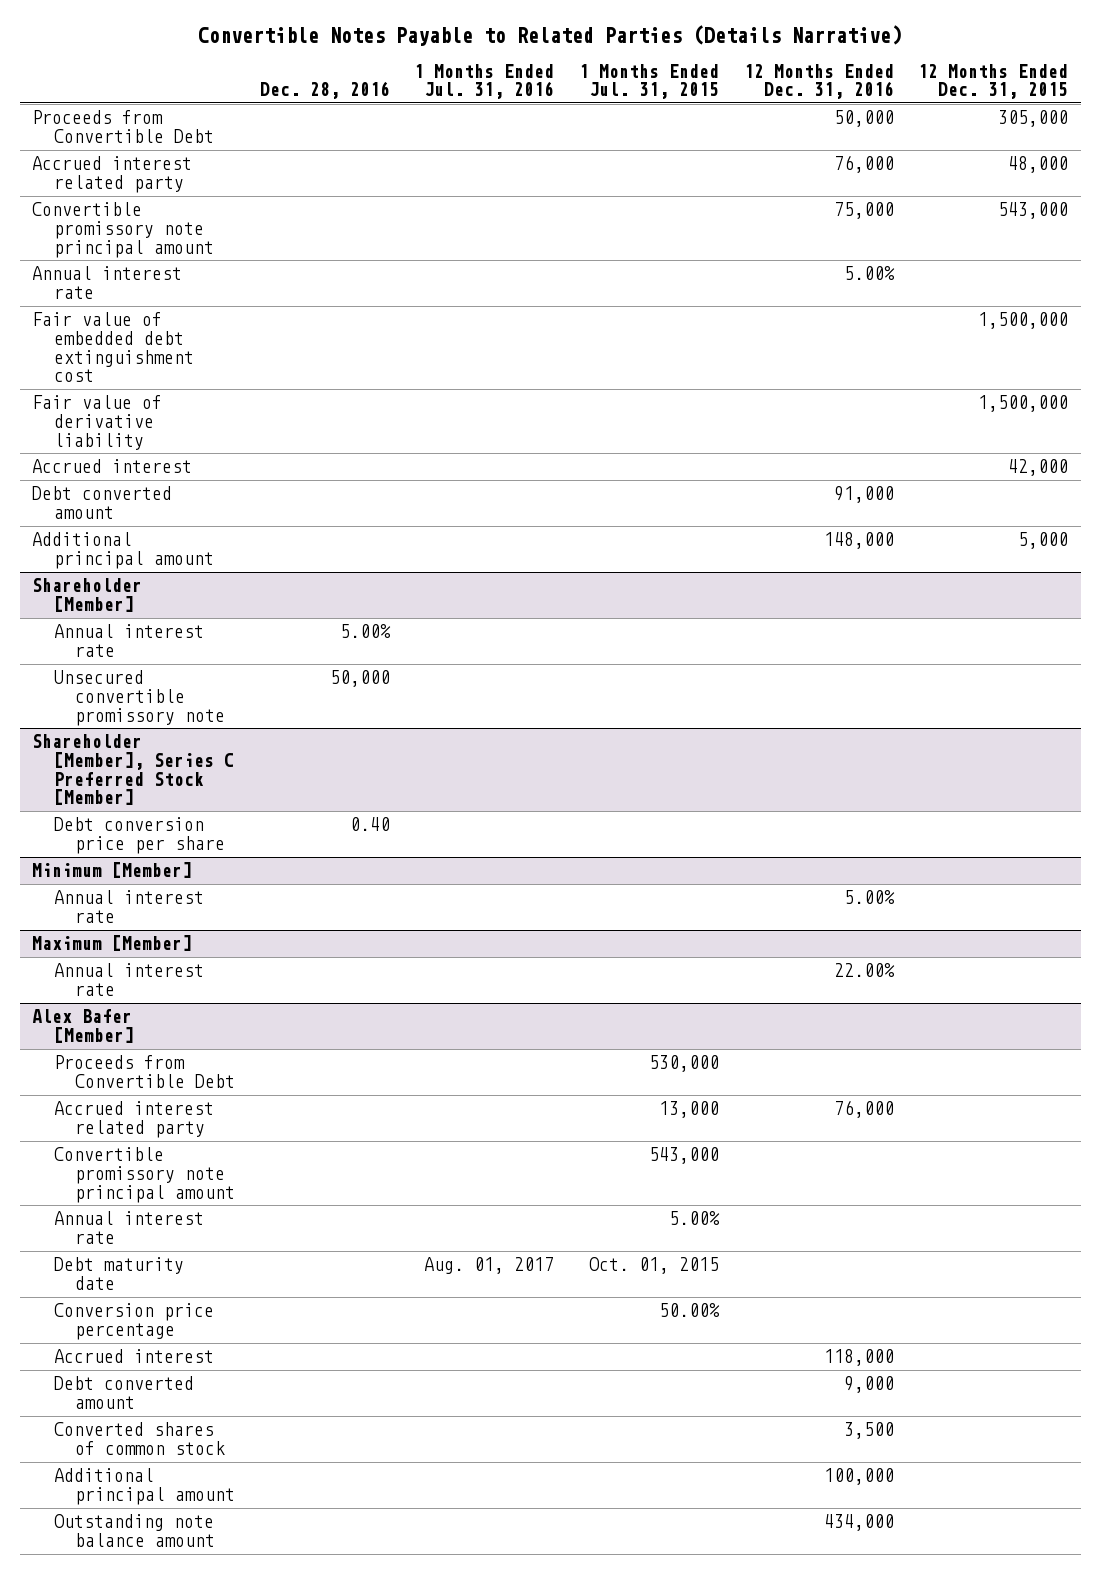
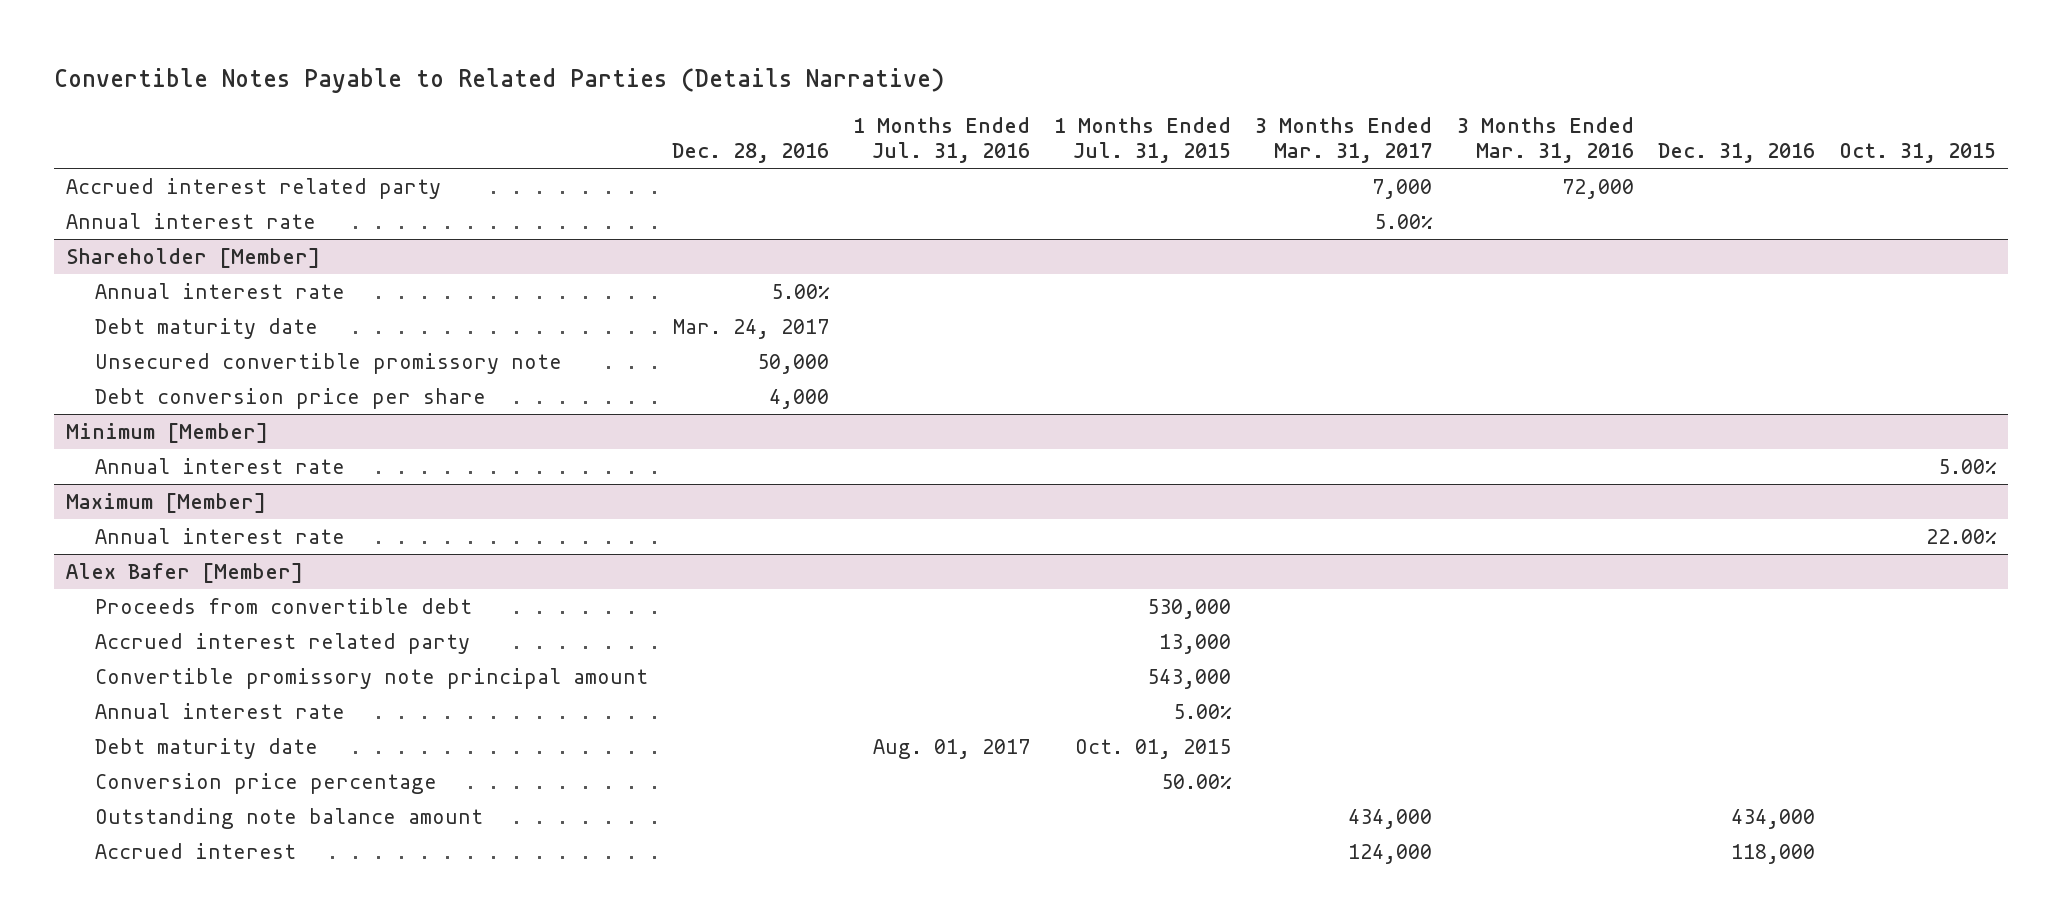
[743,63,894,100] 12 Months Ended Dec. 31, 2016 -> none
[918,63,1069,100] 12 Months Ended Dec. 31, 2015 -> none
none -> [1255,116,1433,163] 3 Months Ended Mar. 31, 2017
none -> [1456,116,1634,163] 3 Months Ended Mar. 31, 2016
none -> [1657,142,1815,163] Dec. 31, 2016
none -> [1838,142,1996,163] Oct. 31, 2015
[32,110,214,143] Proceeds from Convertible Debt -> none
[32,202,214,258] Convertible promissory note principal amount -> none
[32,312,194,383] Fair value of embedded debt extinguishment cost -> none
[32,395,163,450] Fair value of derivative liability -> none
[32,459,193,474] Accrued interest -> none
[32,486,173,519] Debt converted amount -> none
[32,532,214,569] Additional principal amount -> none
none -> [94,317,318,339] Debt maturity date
[32,734,234,806] Shareholder [Member], Series C Preferred Stock [Member] -> none
[53,817,226,854] Debt conversion price per share -> none
none -> [94,387,486,409] Debt conversion price per share
[53,1055,236,1088] Proceeds from Convertible Debt -> [94,597,472,614] Proceeds from convertible debt
[53,1376,194,1409] Debt converted amount -> none
[53,1422,226,1455] Converted shares of common stock -> none
[53,1468,236,1505] Additional principal amount -> none
[53,1349,214,1364] Accrued interest -> [94,842,296,859] Accrued interest

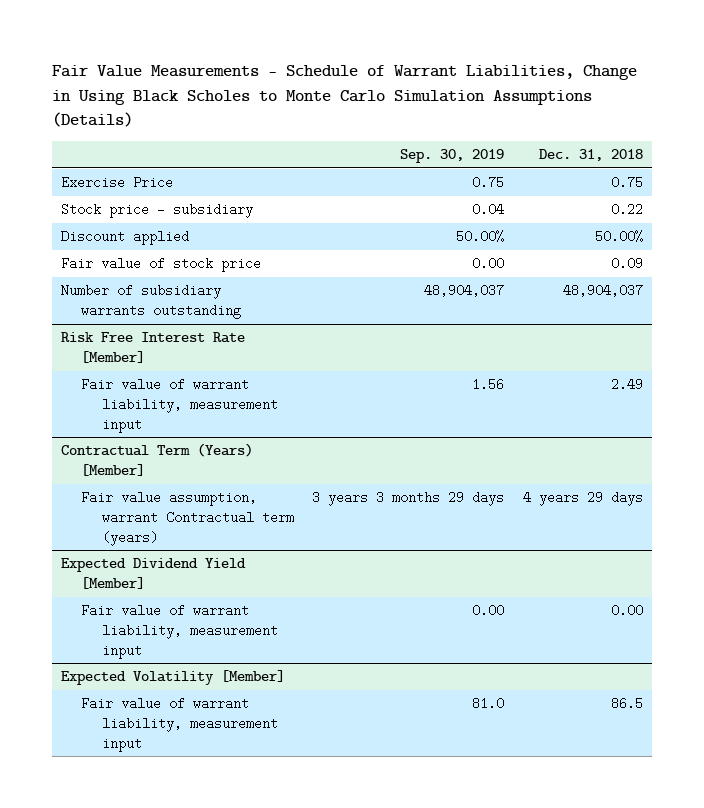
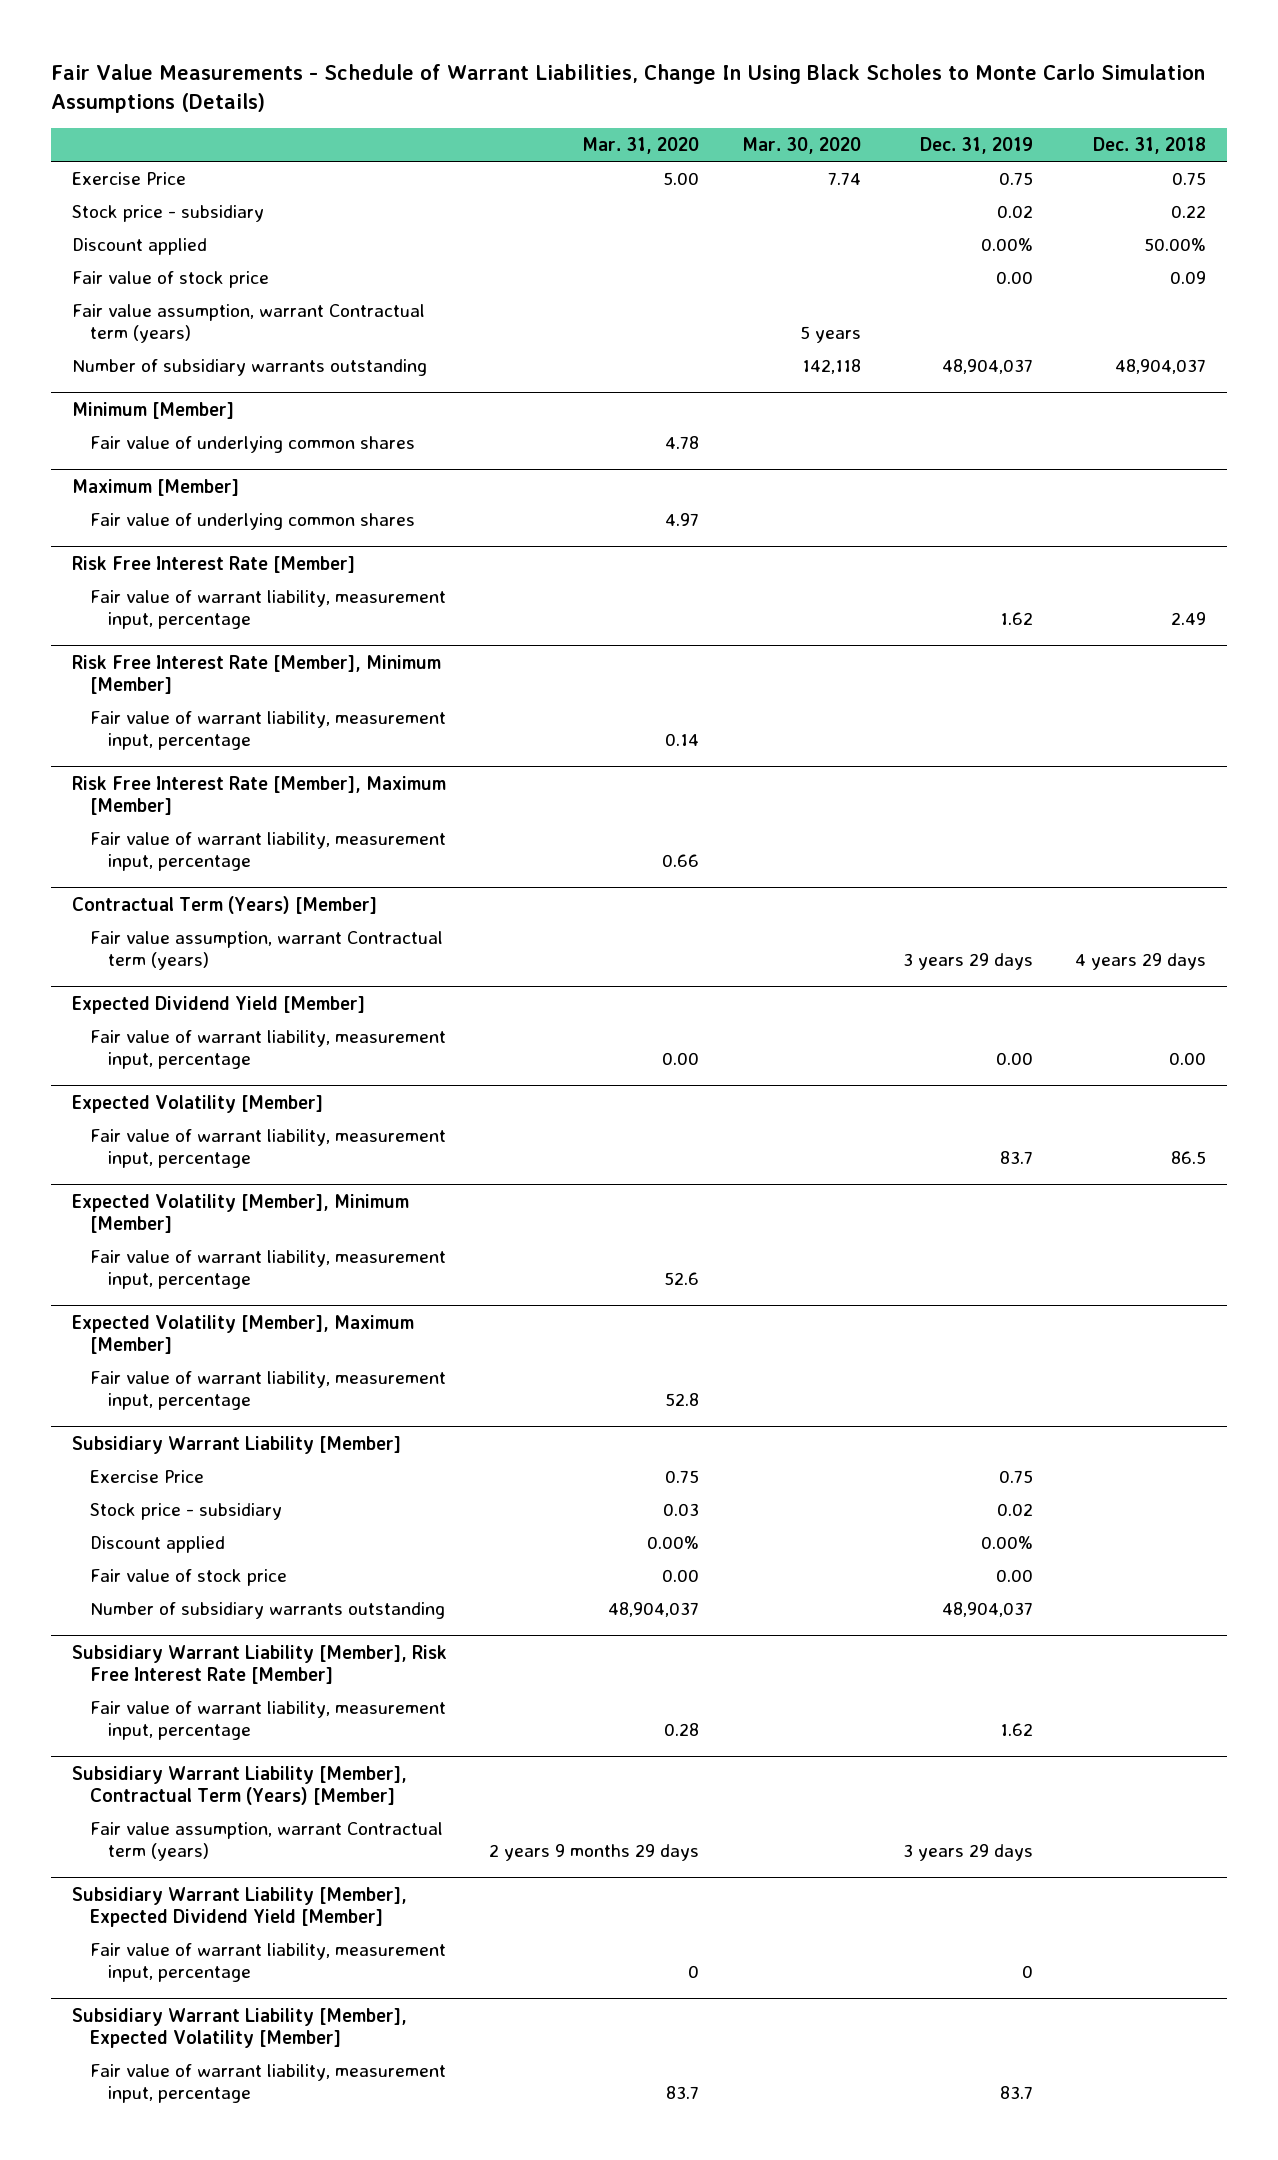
[51,65,637,128] Fair Value Measurements - Schedule of Warrant Liabilities, Change in Using Black Scholes to Monte Carlo Simulation Assumptions (Details) -> [50,64,1205,114] Fair Value Measurements - Schedule of Warrant Liabilities, Change In Using Black Scholes to Monte Carlo Simulation Assumptions (Details)
[400,149,505,164] Sep. 30, 2019 -> none
none -> [582,136,700,154] Mar. 31, 2020
none -> [741,136,861,154] Mar. 30, 2020
none -> [919,136,1033,154] Dec. 31, 2019
none -> [72,303,426,343] Fair value assumption, warrant Contractual term (years)
none -> [72,401,235,419] Minimum [Member]
none -> [90,435,416,453] Fair value of underlying common shares
none -> [72,478,240,496] Maximum [Member]
none -> [90,512,416,530] Fair value of underlying common shares
[81,378,278,433] Fair value of warrant liability, measurement input -> [90,589,447,629] Fair value of warrant liability, measurement input, percentage
none -> [72,654,442,694] Risk Free Interest Rate [Member], Minimum [Member]
none -> [90,710,447,750] Fair value of warrant liability, measurement input, percentage
none -> [72,775,447,815] Risk Free Interest Rate [Member], Maximum [Member]
none -> [90,831,447,871] Fair value of warrant liability, measurement input, percentage
[81,604,278,659] Fair value of warrant liability, measurement input -> [90,1029,447,1069] Fair value of warrant liability, measurement input, percentage
[81,697,278,752] Fair value of warrant liability, measurement input -> [90,1128,447,1168] Fair value of warrant liability, measurement input, percentage
none -> [72,1193,410,1233] Expected Volatility [Member], Minimum [Member]
none -> [90,1249,447,1289] Fair value of warrant liability, measurement input, percentage
none -> [72,1314,415,1354] Expected Volatility [Member], Maximum [Member]
none -> [90,1370,447,1410] Fair value of warrant liability, measurement input, percentage
none -> [72,1435,402,1454] Subsidiary Warrant Liability [Member]
none -> [90,1469,205,1483] Exercise Price
none -> [90,1502,283,1520] Stock price - subsidiary
none -> [90,1535,226,1553] Discount applied
none -> [90,1568,288,1586] Fair value of stock price
none -> [90,1601,446,1619] Number of subsidiary warrants outstanding
none -> [72,1644,448,1684] Subsidiary Warrant Liability [Member], Risk Free Interest Rate [Member]
none -> [90,1700,447,1740] Fair value of warrant liability, measurement input, percentage
none -> [72,1765,408,1805] Subsidiary Warrant Liability [Member], Contractual Term (Years) [Member]
none -> [90,1821,444,1861] Fair value assumption, warrant Contractual term (years)
none -> [72,1886,408,1927] Subsidiary Warrant Liability [Member], Expected Dividend Yield [Member]
none -> [90,1942,447,1982] Fair value of warrant liability, measurement input, percentage
none -> [72,2007,408,2048] Subsidiary Warrant Liability [Member], Expected Volatility [Member]
none -> [90,2063,447,2103] Fair value of warrant liability, measurement input, percentage

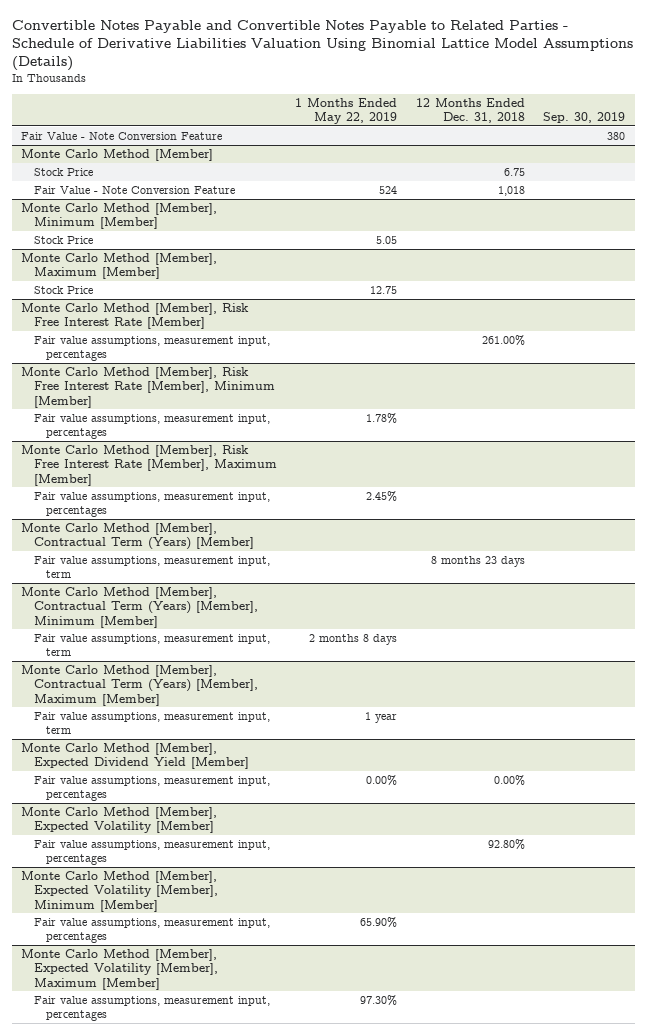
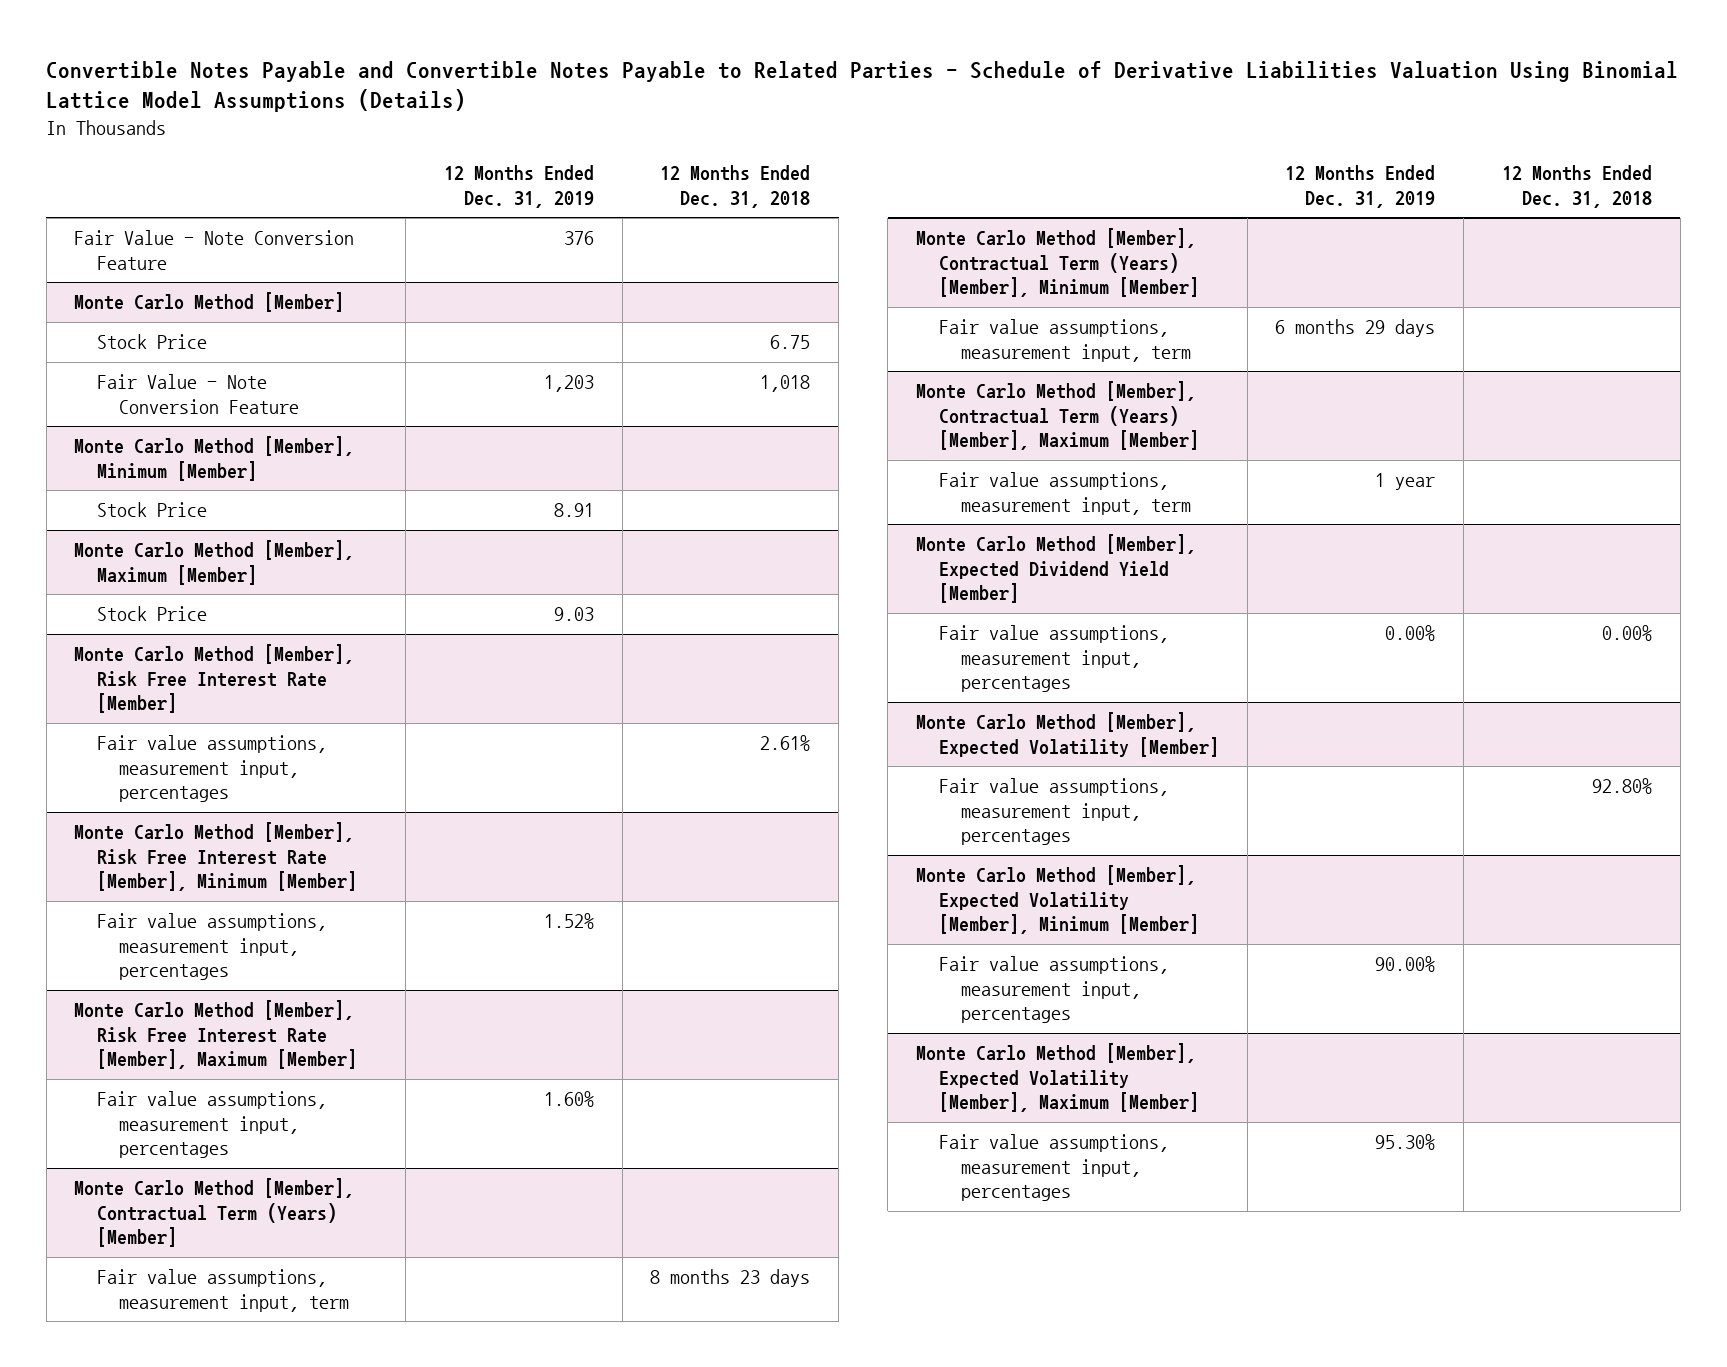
[295,97,398,124] 1 Months Ended May 22, 2019 -> none
[543,111,626,123] Sep. 30, 2019 -> none
none -> [443,165,594,208] 12 Months Ended Dec. 31, 2019
[481,334,525,346] 261.00% -> [760,735,811,752] 2.61%

